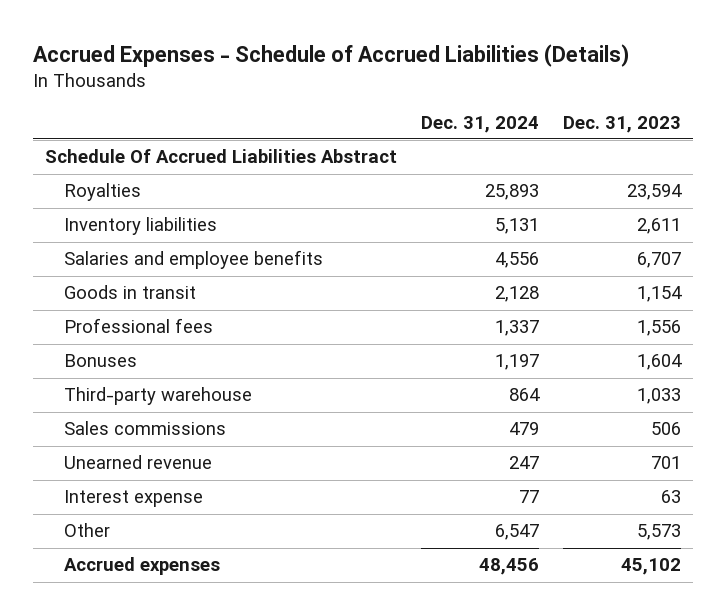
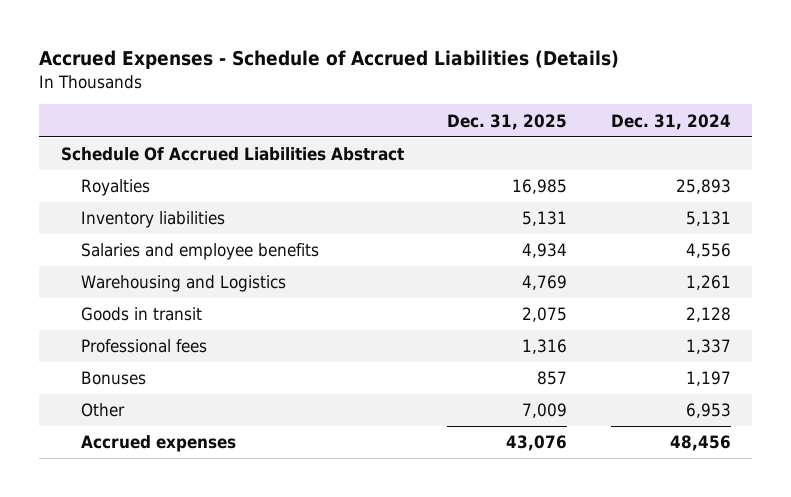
[562,115,681,133] Dec. 31, 2023 -> none
none -> [447,113,568,130] Dec. 31, 2025
none -> [81,275,287,293] Warehousing and Logistics
[63,387,252,406] Third-party warehouse -> none
[63,421,226,436] Sales commissions -> none
[63,455,212,470] Unearned revenue -> none
[63,490,203,508] Interest expense -> none
[494,524,539,541] 6,547 -> [685,403,731,419] 6,953

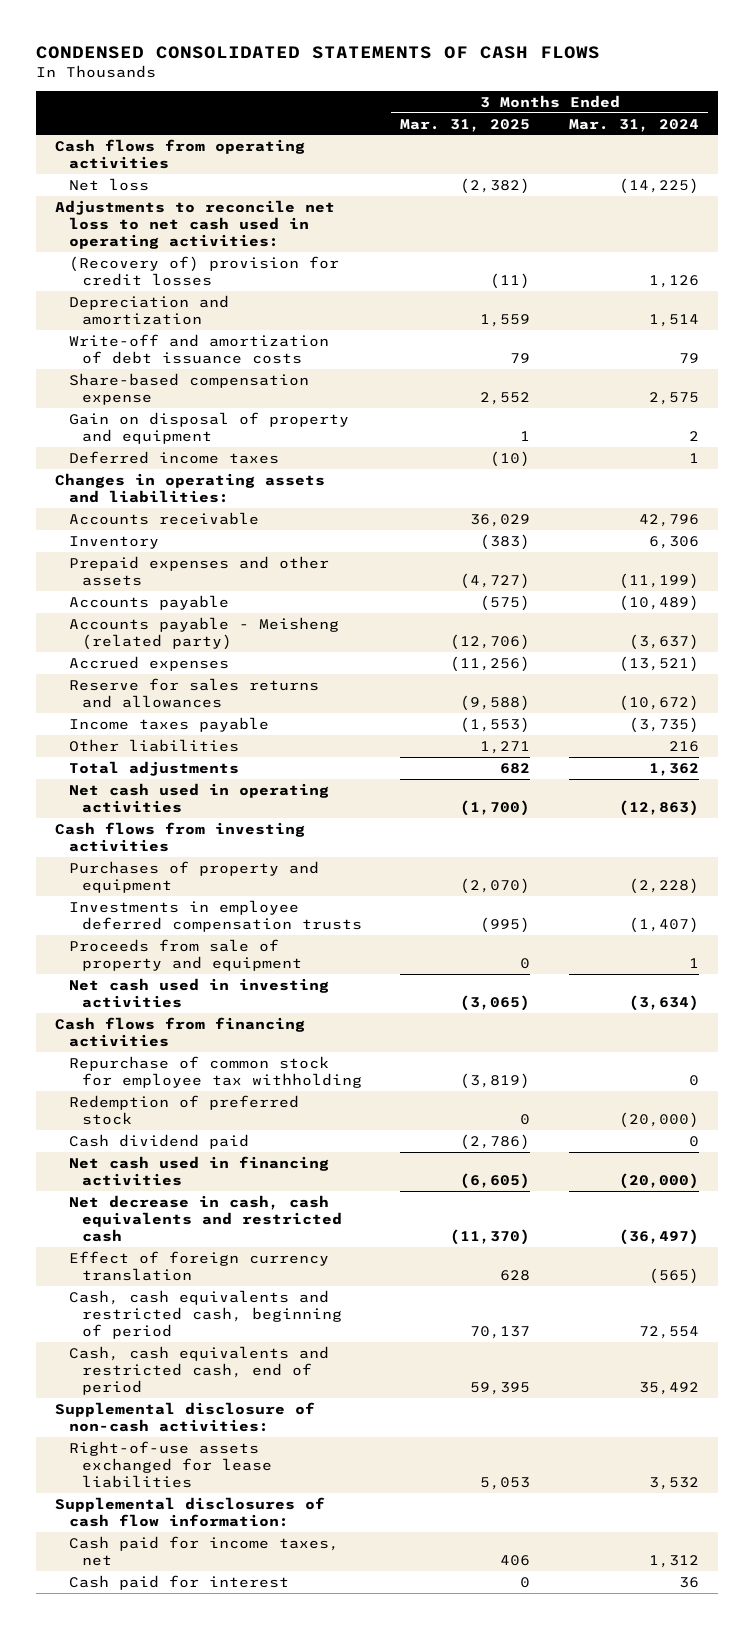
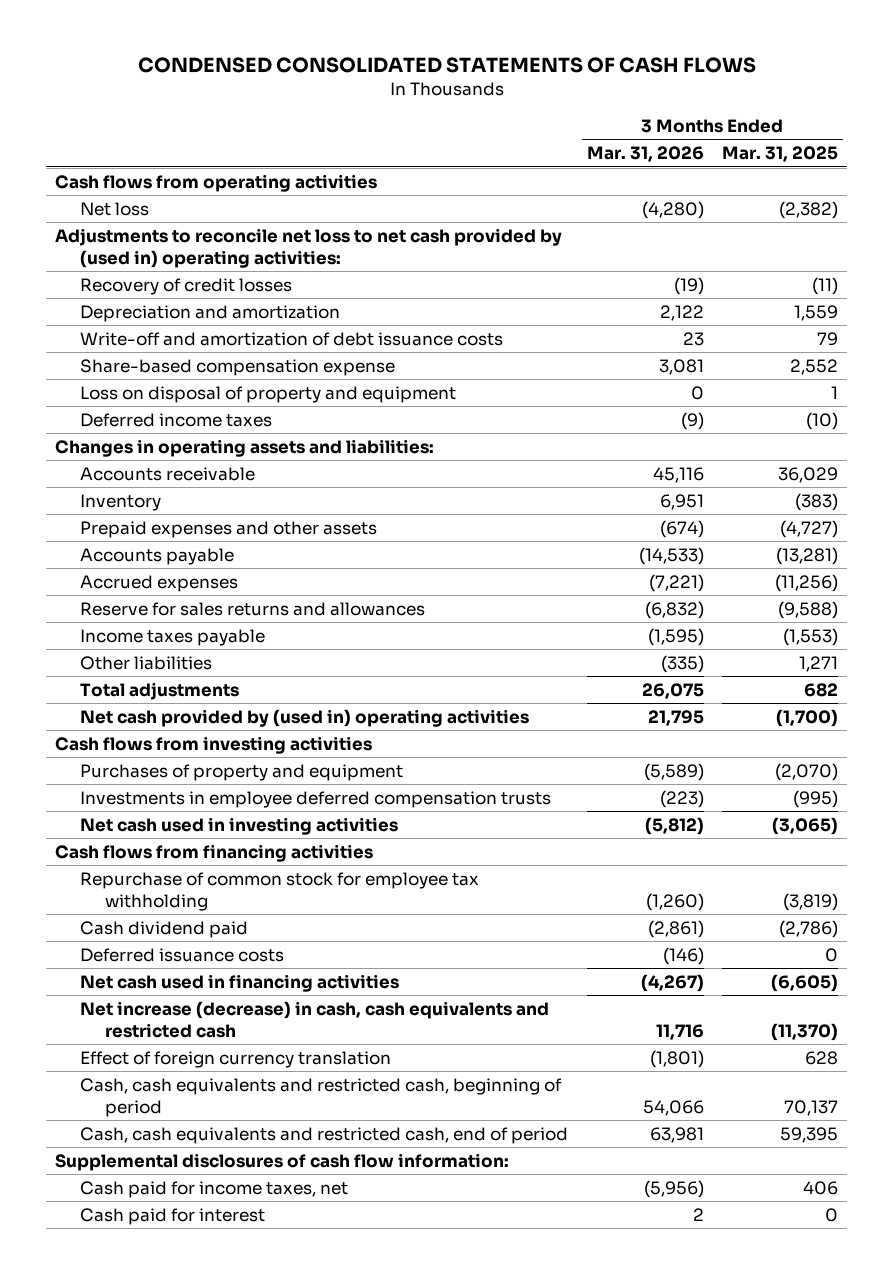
[568,118,699,132] Mar. 31, 2024 -> none
none -> [586,146,704,163] Mar. 31, 2026
[55,199,336,249] Adjustments to reconcile net loss to net cash used in operating activities: -> [55,227,563,268] Adjustments to reconcile net loss to net cash provided by (used in) operating activities:
[68,255,339,286] (Recovery of) provision for credit losses -> [80,277,293,295] Recovery of credit losses
[68,411,349,444] Gain on disposal of property and equipment -> [80,385,457,403] Loss on disposal of property and equipment
[68,616,339,650] Accounts payable - Meisheng (related party) -> none
[480,594,531,611] (575) -> [776,546,839,565] (13,281)
[68,782,329,813] Net cash used in operating activities -> [80,708,530,727] Net cash provided by (used in) operating activities
[68,938,302,971] Proceeds from sale of property and equipment -> none
[68,1094,299,1125] Redemption of preferred stock -> none
none -> [80,947,285,962] Deferred issuance costs
[68,1194,342,1242] Net decrease in cash, cash equivalents and restricted cash -> [80,1000,550,1038] Net increase (decrease) in cash, cash equivalents and restricted cash
[55,1401,316,1432] Supplemental disclosure of non-cash activities: -> none
[68,1440,272,1488] Right-of-use assets exchanged for lease liabilities -> none

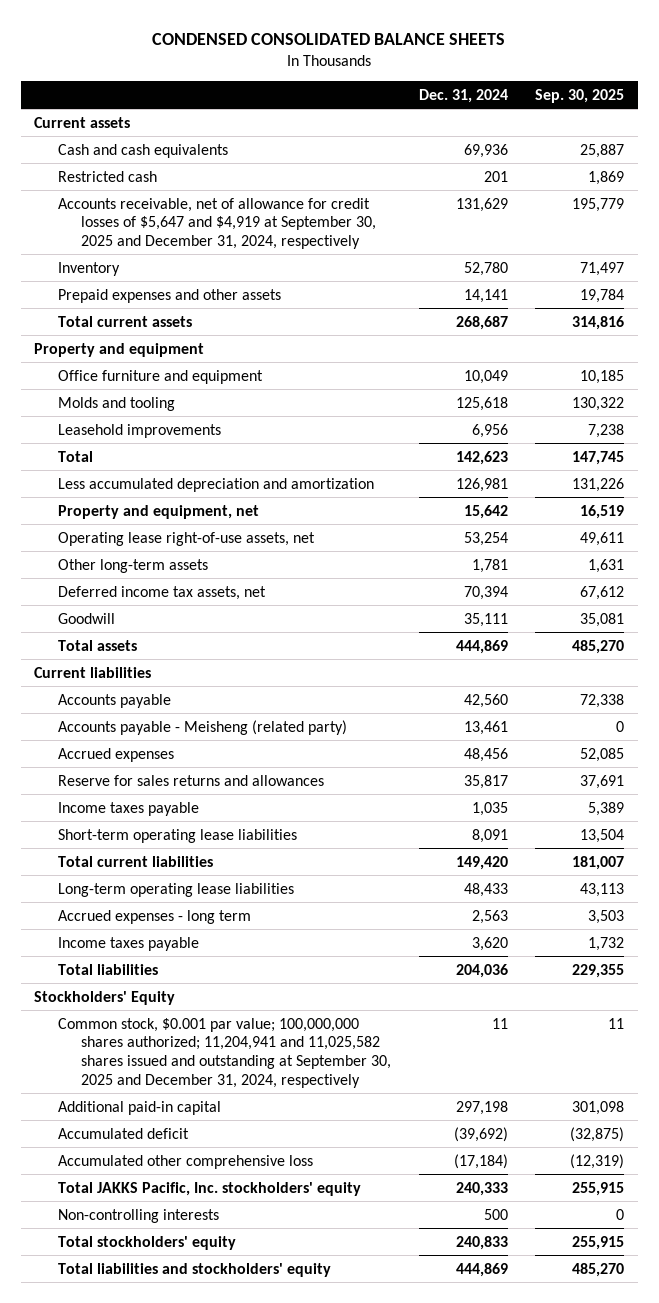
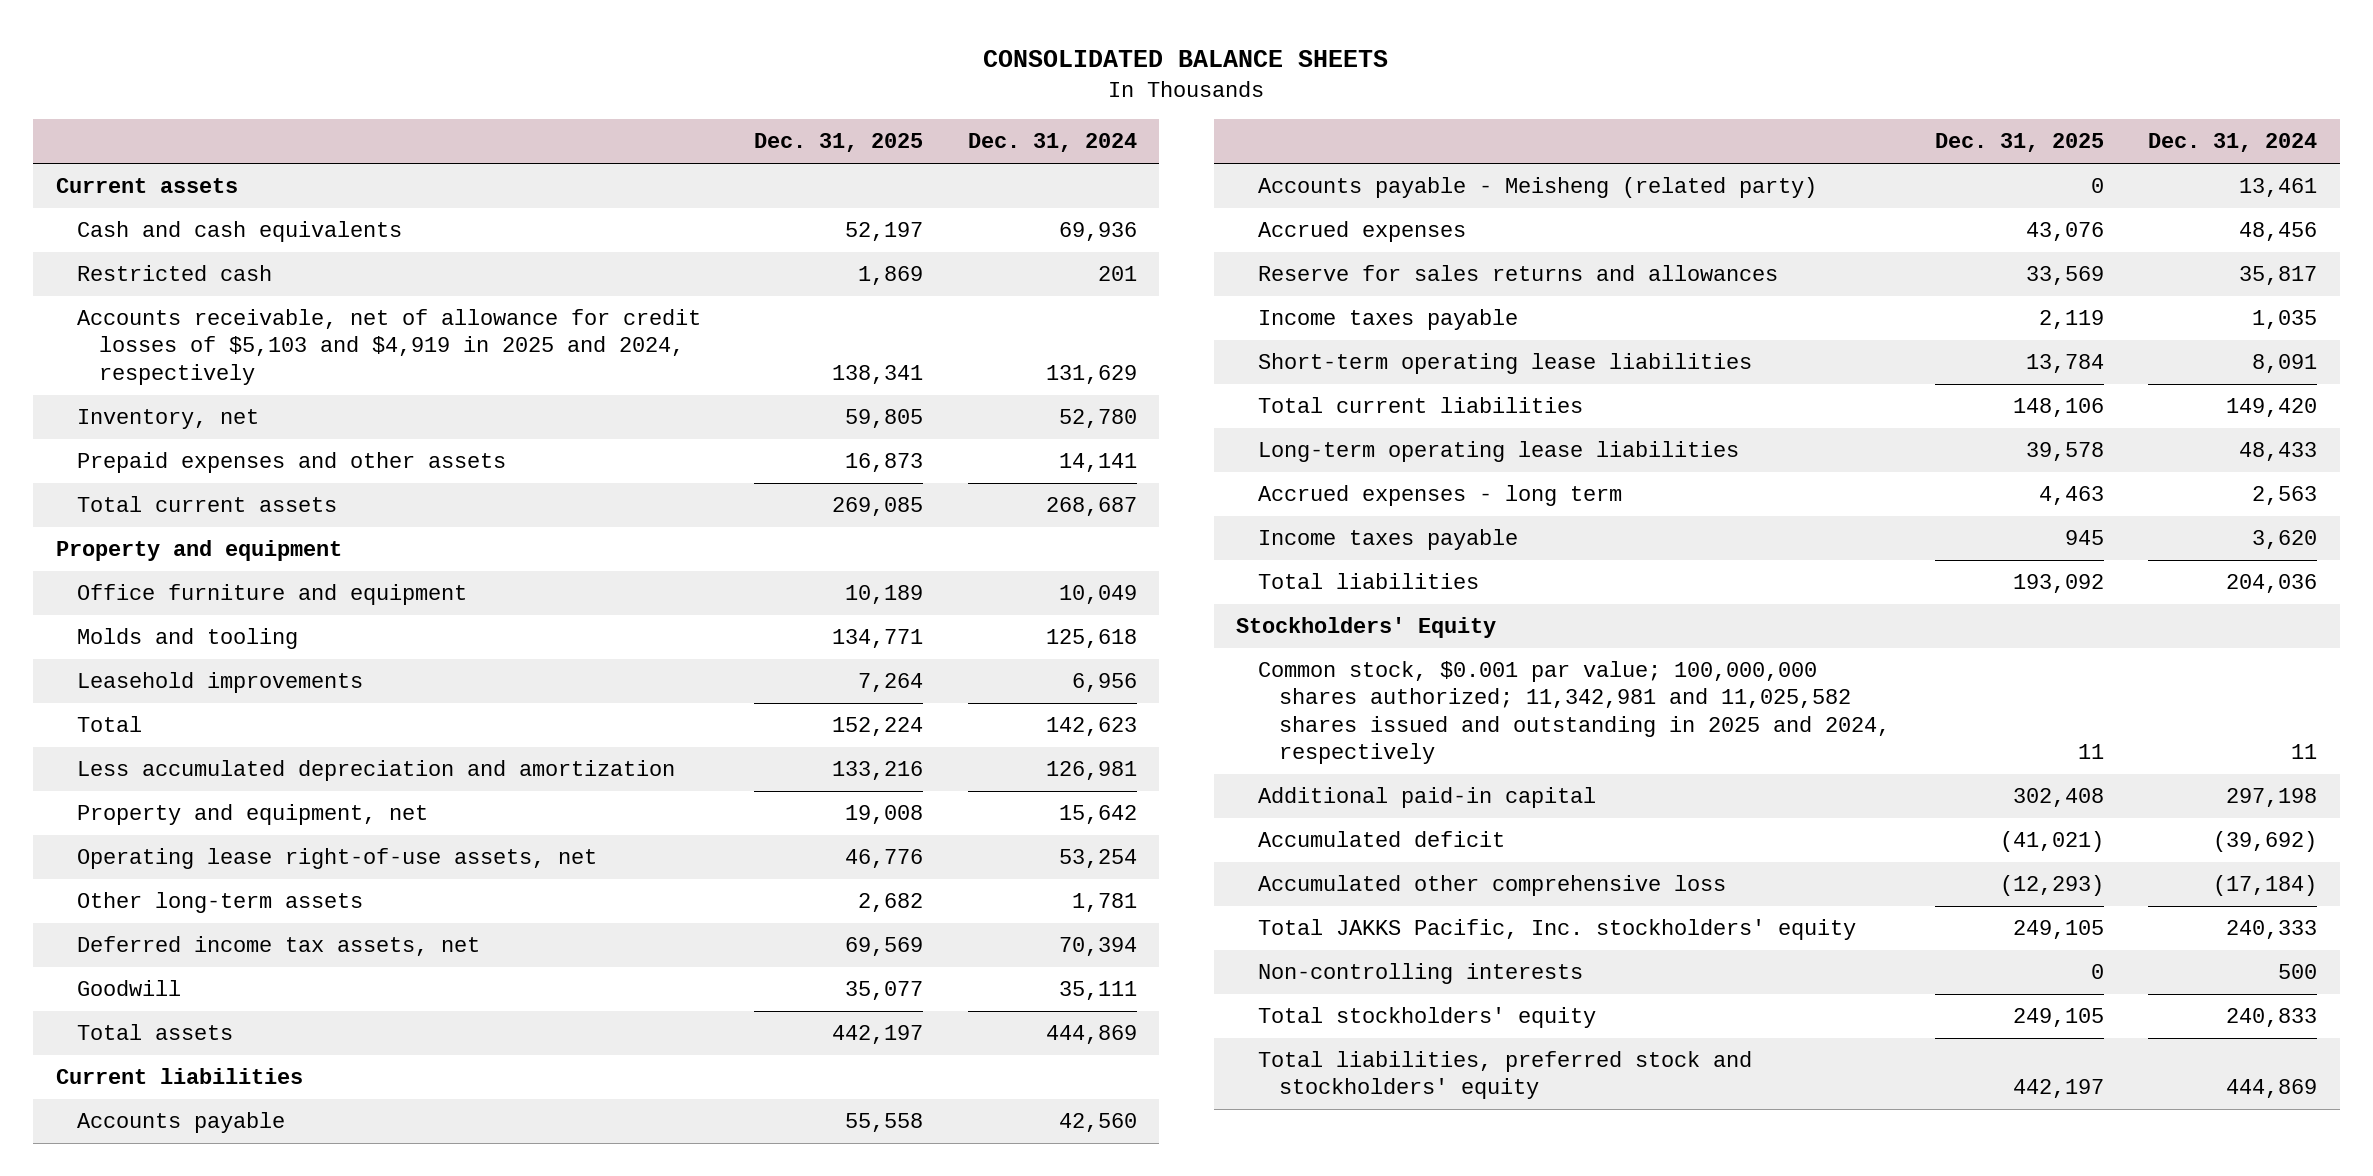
[152,32,506,45] CONDENSED CONSOLIDATED BALANCE SHEETS -> [983,50,1389,68] CONSOLIDATED BALANCE SHEETS
[535,88,625,103] Sep. 30, 2025 -> none
none -> [754,133,924,153] Dec. 31, 2025
[57,197,376,249] Accounts receivable, net of allowance for credit losses of $5,647 and $4,919 at September 30, 2025 and December 31, 2024, respectively -> [77,309,702,385] Accounts receivable, net of allowance for credit losses of $5,103 and $4,919 in 2025 and 2024, respectively
[57,261,120,276] Inventory -> [77,409,260,430] Inventory, net
[57,1017,391,1088] Common stock, $0.001 par value; 100,000,000 shares authorized; 11,204,941 and 11,025,582 shares issued and outstanding at September 30, 2025 and December 31, 2024, respectively -> [1257,661,1891,764] Common stock, $0.001 par value; 100,000,000 shares authorized; 11,342,981 and 11,025,582 shares issued and outstanding in 2025 and 2024, respectively
[57,1262,331,1277] Total liabilities and stockholders' equity -> [1257,1051,1752,1100] Total liabilities, preferred stock and stockholders' equity

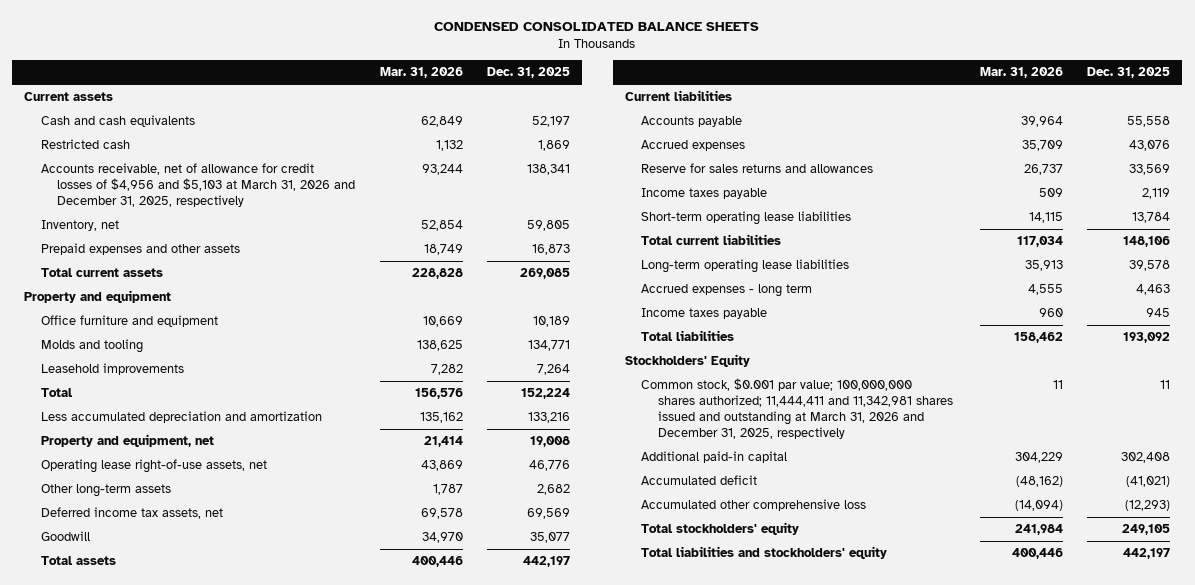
[983,50,1389,68] CONSOLIDATED BALANCE SHEETS -> [434,22,760,32] CONDENSED CONSOLIDATED BALANCE SHEETS
[967,133,1137,153] Dec. 31, 2024 -> none
none -> [379,67,463,79] Mar. 31, 2026
[77,309,702,385] Accounts receivable, net of allowance for credit losses of $5,103 and $4,919 in 2025 and 2024, respectively -> [40,163,356,207] Accounts receivable, net of allowance for credit losses of $4,956 and $5,103 at March 31, 2026 and December 31, 2025, respectively
[1257,177,1817,199] Accounts payable - Meisheng (related party) -> none
[1257,661,1891,764] Common stock, $0.001 par value; 100,000,000 shares authorized; 11,342,981 and 11,025,582 shares issued and outstanding in 2025 and 2024, respectively -> [641,378,953,439] Common stock, $0.001 par value; 100,000,000 shares authorized; 11,444,411 and 11,342,981 shares issued and outstanding at March 31, 2026 and December 31, 2025, respectively
[1257,919,1856,941] Total JAKKS Pacific, Inc. stockholders' equity -> none
[1257,963,1583,985] Non-controlling interests -> none
[1257,1051,1752,1100] Total liabilities, preferred stock and stockholders' equity -> [641,546,888,560] Total liabilities and stockholders' equity

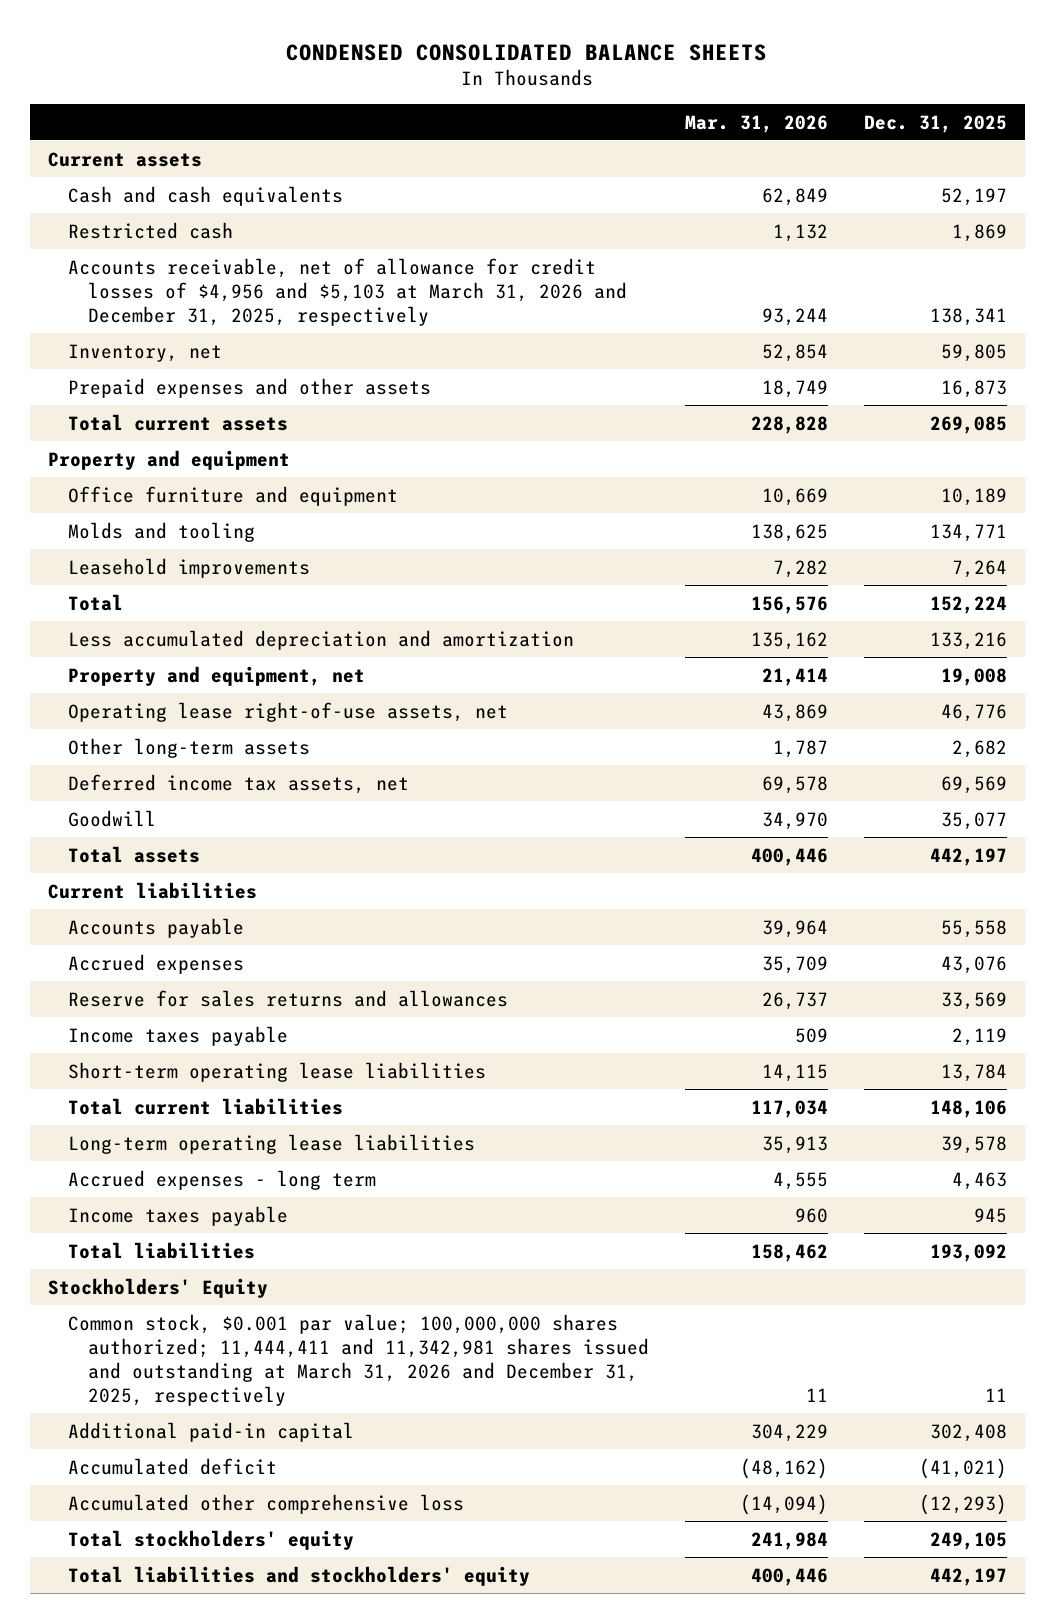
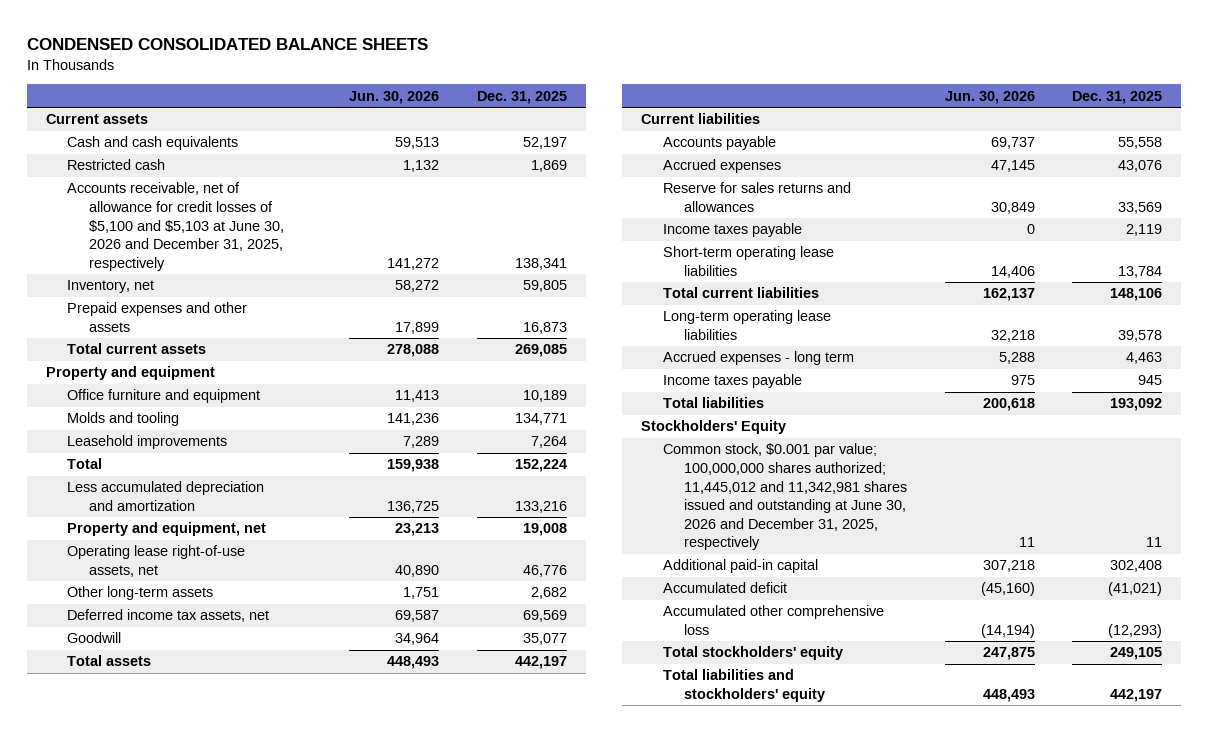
[684,114,828,133] Mar. 31, 2026 -> none
none -> [349,90,440,104] Jun. 30, 2026
[68,257,627,326] Accounts receivable, net of allowance for credit losses of $4,956 and $5,103 at March 31, 2026 and December 31, 2025, respectively -> [67,182,284,271] Accounts receivable, net of allowance for credit losses of $5,100 and $5,103 at June 30, 2026 and December 31, 2025, respectively
[68,1313,649,1406] Common stock, $0.001 par value; 100,000,000 shares authorized; 11,444,411 and 11,342,981 shares issued and outstanding at March 31, 2026 and December 31, 2025, respectively -> [662,443,908,551] Common stock, $0.001 par value; 100,000,000 shares authorized; 11,445,012 and 11,342,981 shares issued and outstanding at June 30, 2026 and December 31, 2025, respectively

